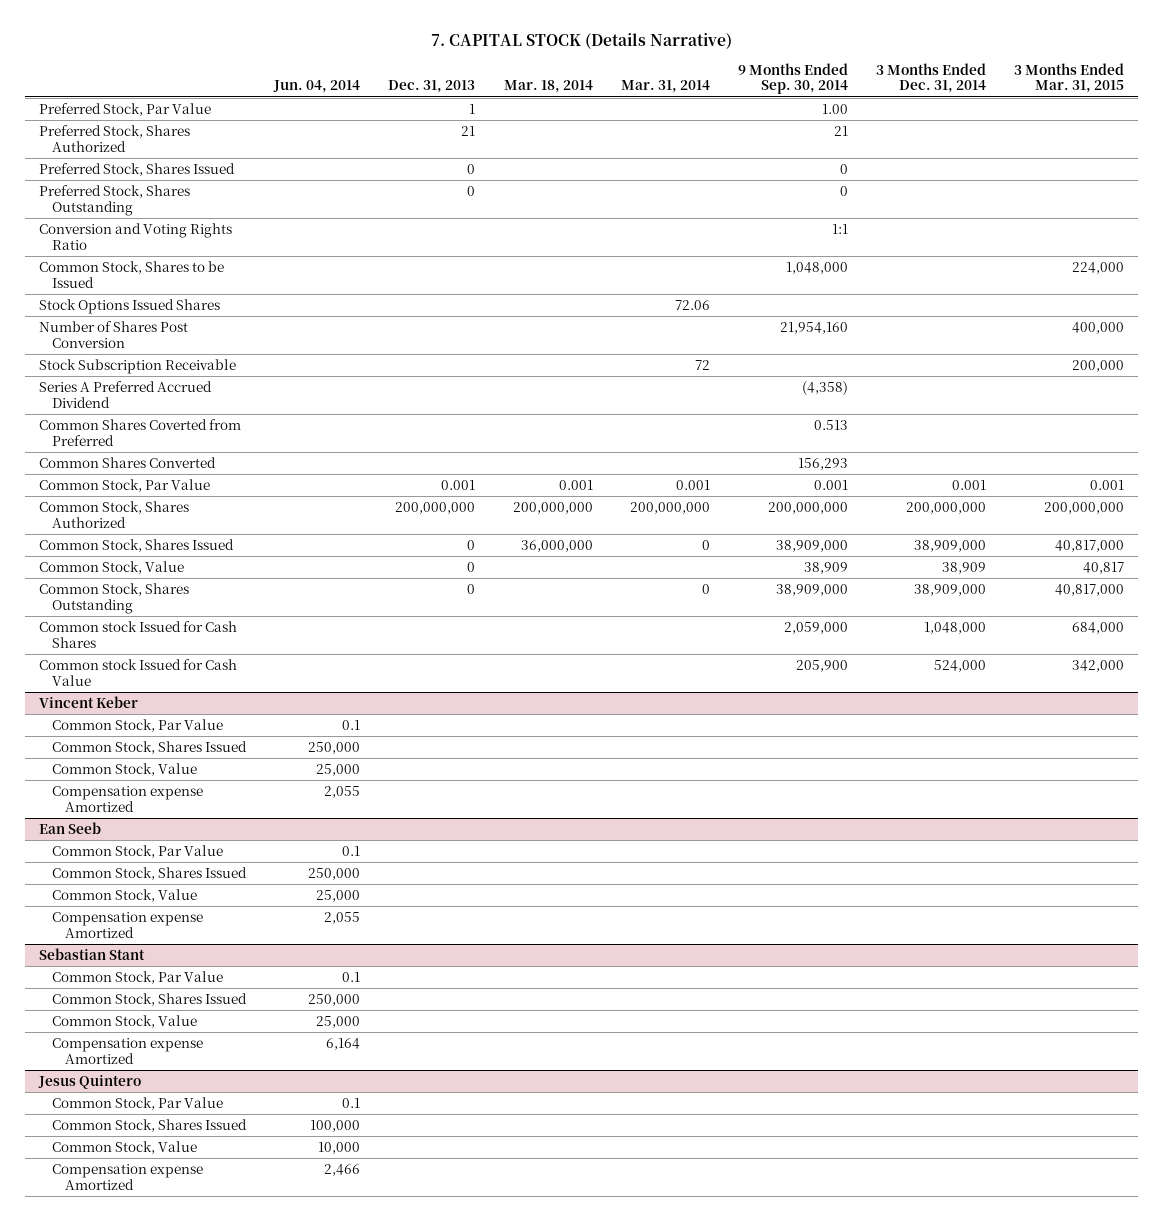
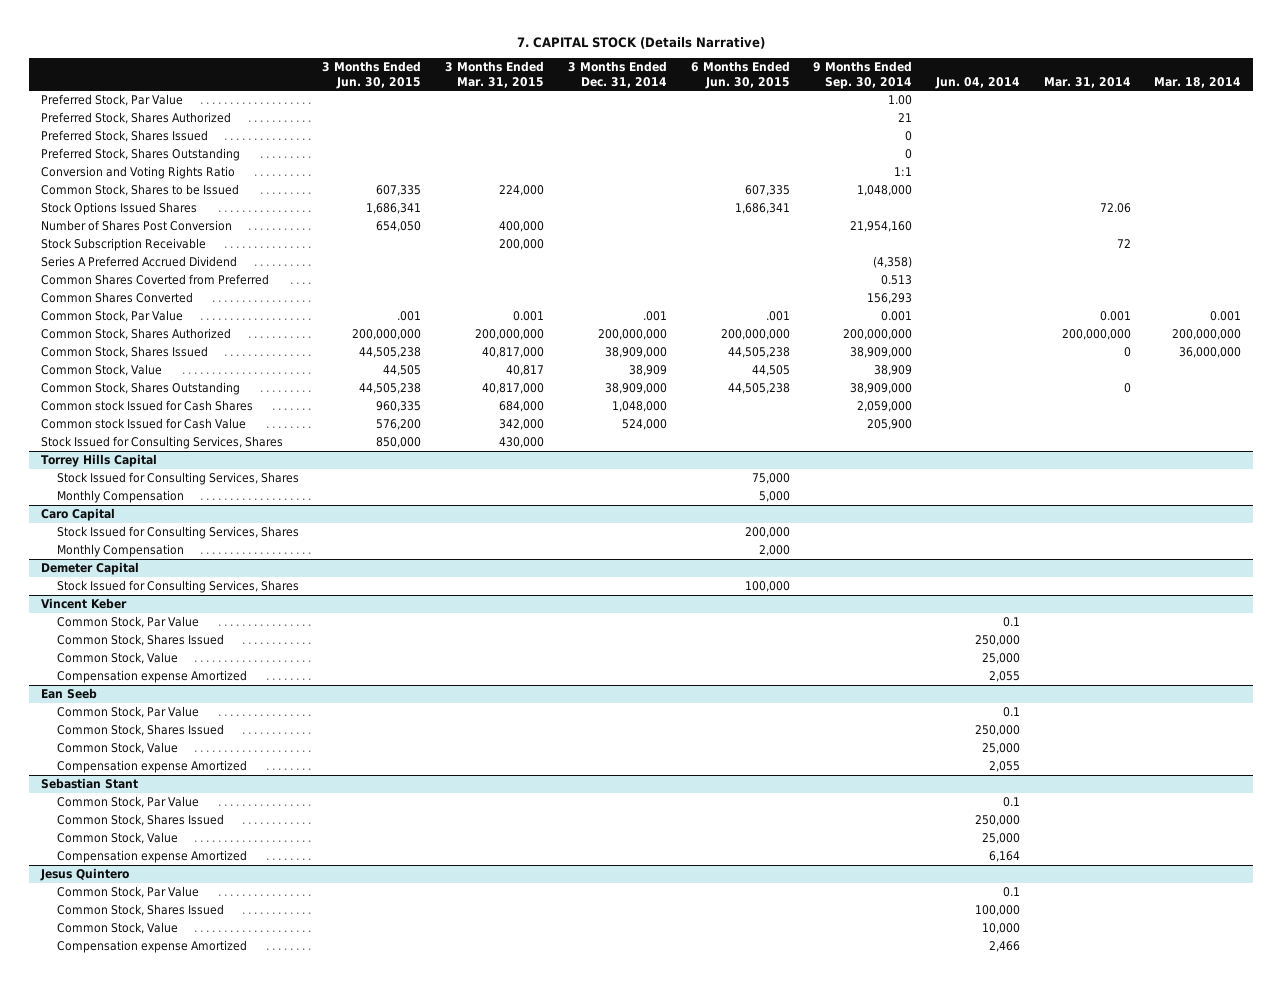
[388,80,476,94] Dec. 31, 2013 -> none
none -> [322,61,422,89] 3 Months Ended Jun. 30, 2015
none -> [690,61,790,89] 6 Months Ended Jun. 30, 2015
[952,479,987,490] 0.001 -> [642,310,667,321] .001
none -> [41,435,284,449] Stock Issued for Consulting Services, Shares
none -> [41,453,158,467] Torrey Hills Capital
none -> [56,471,299,485] Stock Issued for Consulting Services, Shares
none -> [56,489,184,503] Monthly Compensation
none -> [41,507,116,521] Caro Capital
none -> [56,525,299,539] Stock Issued for Consulting Services, Shares
none -> [56,543,184,557] Monthly Compensation
none -> [41,561,140,575] Demeter Capital
none -> [56,579,299,593] Stock Issued for Consulting Services, Shares

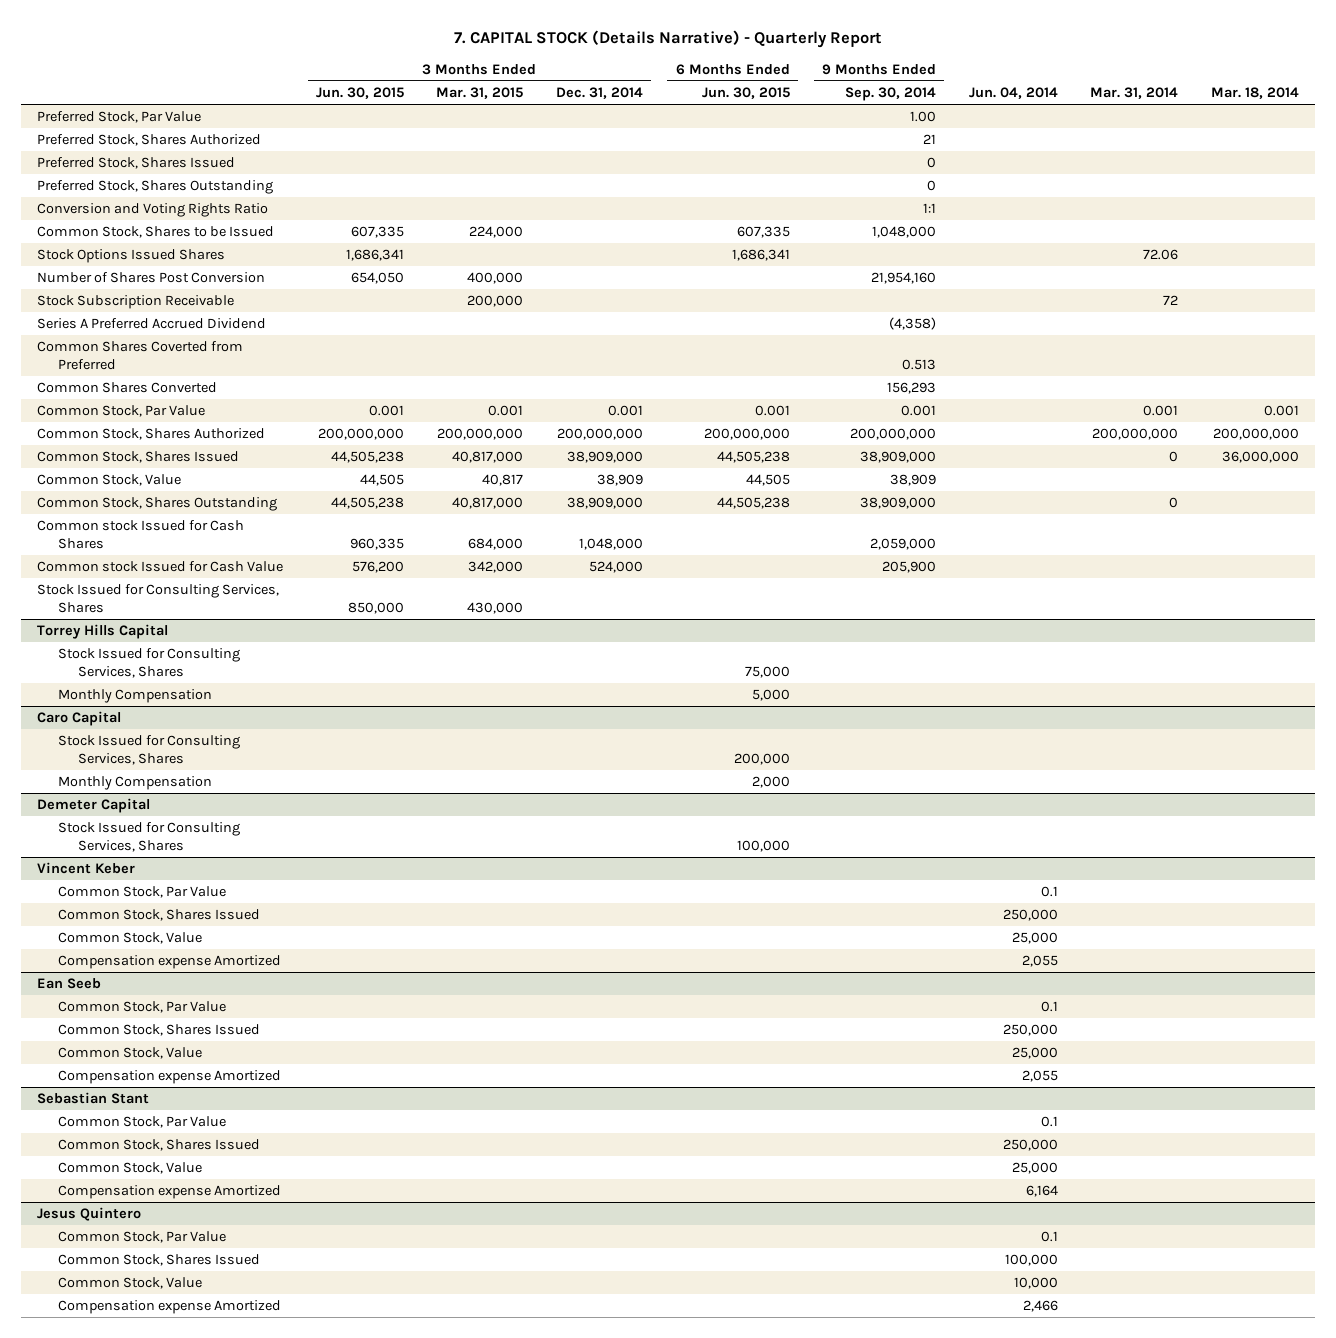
[517,36,766,49] 7. CAPITAL STOCK (Details Narrative) -> [454,30,883,49] 7. CAPITAL STOCK (Details Narrative) - Quarterly Report
[397,310,422,321] .001 -> [368,405,404,417] 0.001
[642,310,667,321] .001 -> [608,405,644,417] 0.001
[765,310,790,321] .001 -> [754,405,790,417] 0.001

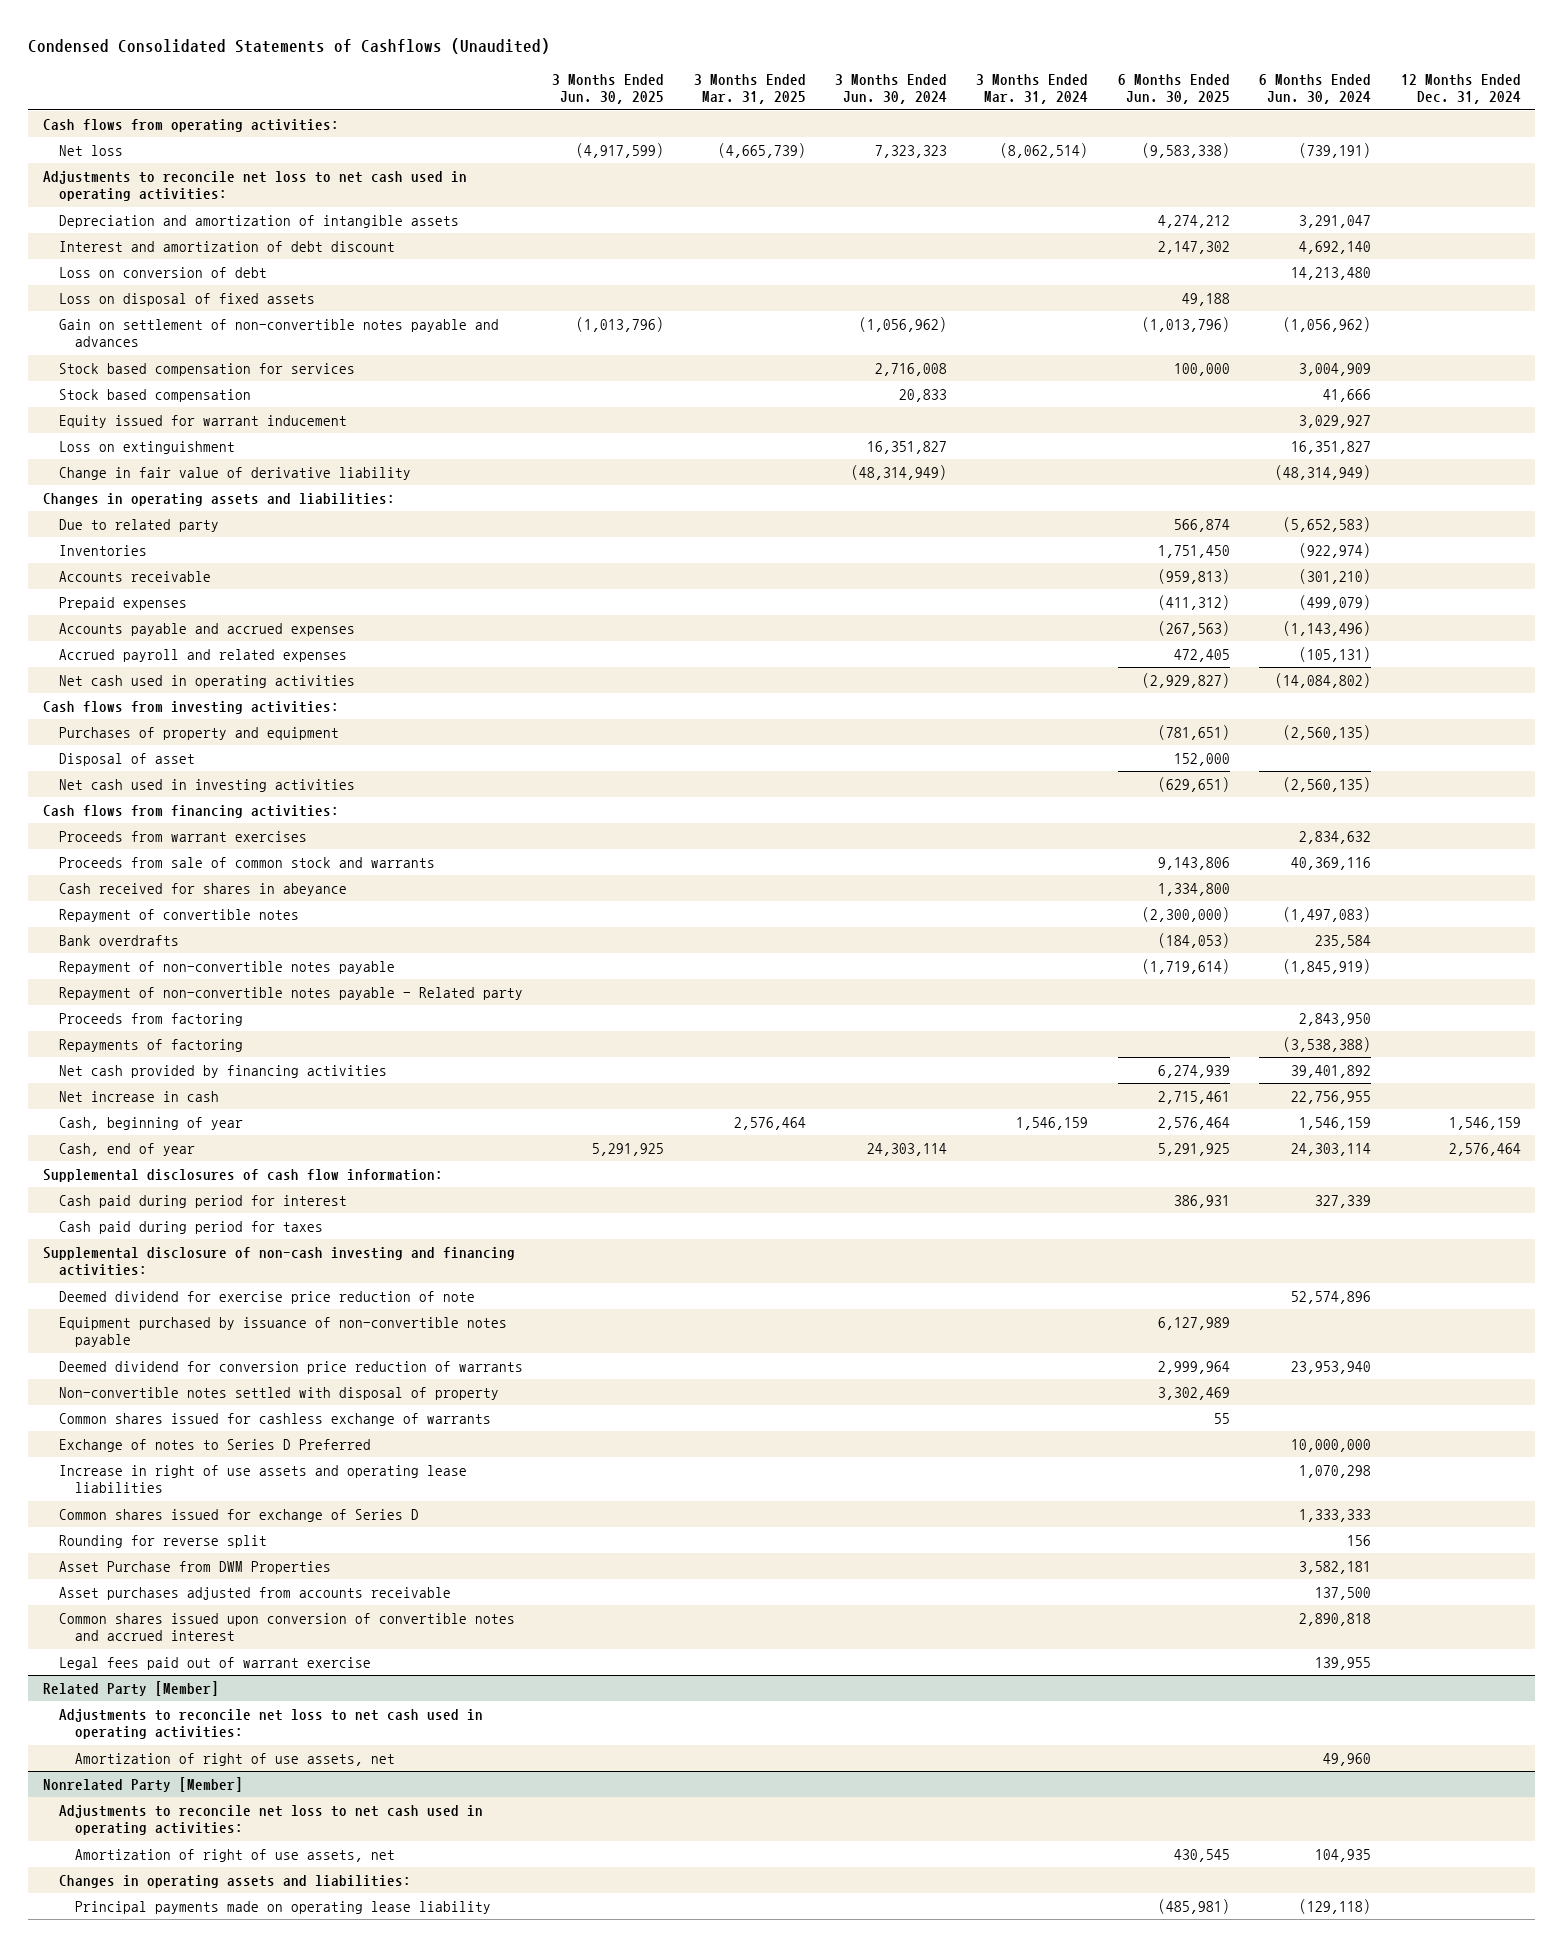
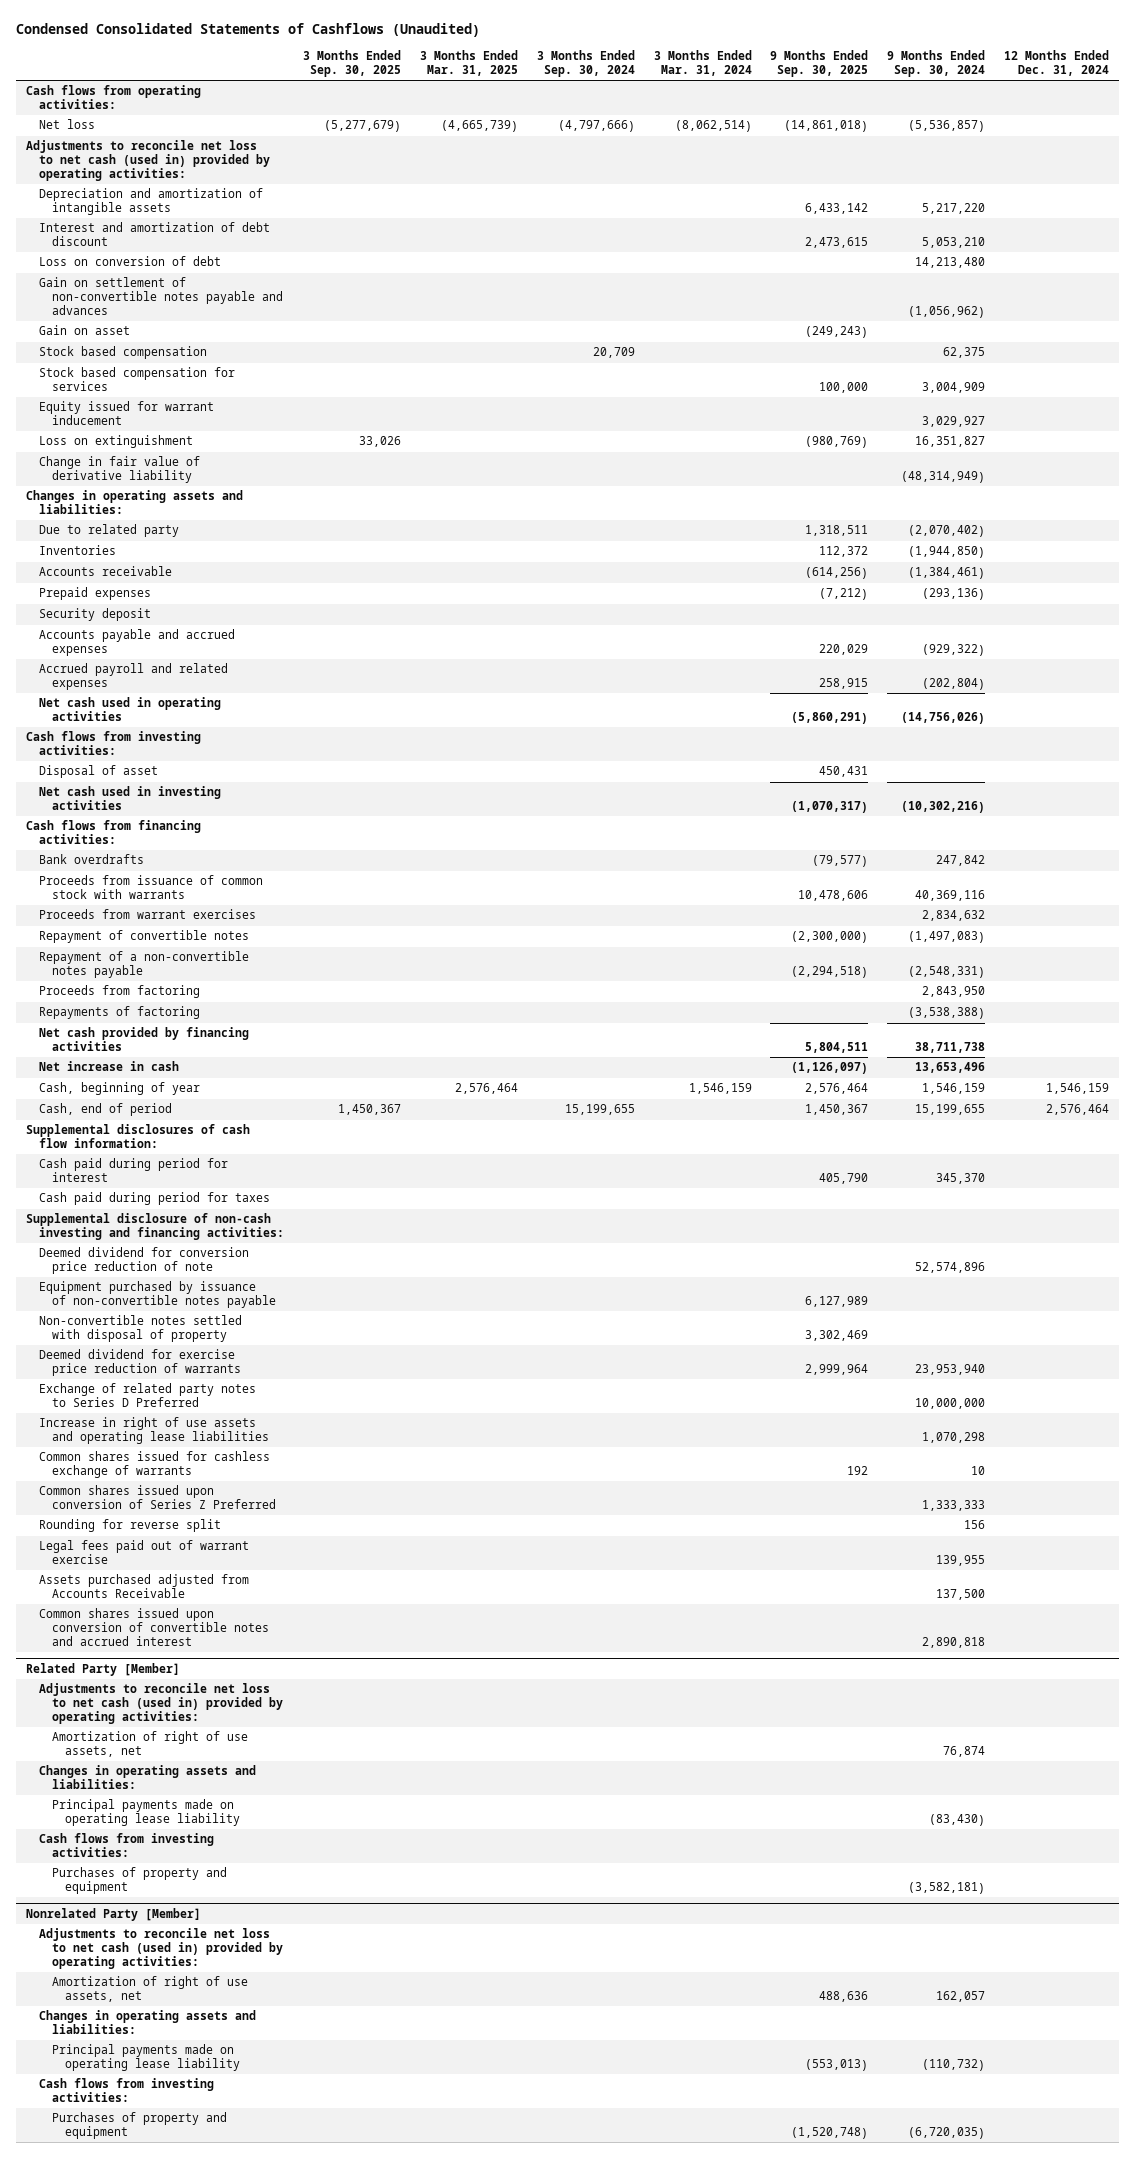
[552,73,665,105] 3 Months Ended Jun. 30, 2025 -> none
[835,73,948,105] 3 Months Ended Jun. 30, 2024 -> none
[1117,73,1230,105] 6 Months Ended Jun. 30, 2025 -> none
[1259,73,1372,105] 6 Months Ended Jun. 30, 2024 -> none
none -> [302,50,401,78] 3 Months Ended Sep. 30, 2025
none -> [536,50,635,78] 3 Months Ended Sep. 30, 2024
none -> [770,50,869,78] 9 Months Ended Sep. 30, 2025
none -> [887,50,986,78] 9 Months Ended Sep. 30, 2024
[42,170,467,202] Adjustments to reconcile net loss to net cash used in operating activities: -> [25,140,270,182] Adjustments to reconcile net loss to net cash (used in) provided by operating activities:
[58,292,315,306] Loss on disposal of fixed assets -> none
none -> [38,325,130,336] Gain on asset
[58,362,355,376] Stock based compensation for services -> [38,367,235,392] Stock based compensation for services
none -> [38,608,151,622] Security deposit
[58,726,339,740] Purchases of property and equipment -> none
[58,934,179,946] Bank overdrafts -> [38,854,144,865] Bank overdrafts
none -> [38,875,263,900] Proceeds from issuance of common stock with warrants
[58,856,435,868] Proceeds from sale of common stock and warrants -> none
[58,882,347,896] Cash received for shares in abeyance -> none
[58,986,523,1000] Repayment of non-convertible notes payable - Related party -> none
[58,960,395,974] Repayment of non-convertible notes payable -> [38,951,249,979] Repayment of a non-convertible notes payable
[58,1142,195,1156] Cash, end of year -> [38,1103,172,1117] Cash, end of period
[58,1290,475,1304] Deemed dividend for exercise price reduction of note -> [38,1247,249,1275] Deemed dividend for conversion price reduction of note
[58,1360,523,1374] Deemed dividend for conversion price reduction of warrants -> none
none -> [38,1349,242,1377] Deemed dividend for exercise price reduction of warrants
[58,1438,371,1452] Exchange of notes to Series D Preferred -> [38,1383,256,1408] Exchange of related party notes to Series D Preferred
[58,1508,419,1522] Common shares issued for exchange of Series D -> none
[58,1412,491,1426] Common shares issued for cashless exchange of warrants -> [38,1451,270,1479] Common shares issued for cashless exchange of warrants
none -> [38,1485,277,1510] Common shares issued upon conversion of Series Z Preferred
[58,1560,331,1574] Asset Purchase from DWM Properties -> none
[58,1586,451,1600] Asset purchases adjusted from accounts receivable -> none
none -> [38,1574,249,1599] Assets purchased adjusted from Accounts Receivable
[58,1612,515,1642] Common shares issued upon conversion of convertible notes and accrued interest -> [38,1608,270,1647] Common shares issued upon conversion of convertible notes and accrued interest
[58,1708,483,1740] Adjustments to reconcile net loss to net cash used in operating activities: -> [38,1683,284,1725] Adjustments to reconcile net loss to net cash (used in) provided by operating activities:
none -> [38,1765,256,1790] Changes in operating assets and liabilities:
none -> [52,1799,241,1827] Principal payments made on operating lease liability
none -> [38,1833,214,1858] Cash flows from investing activities:
none -> [52,1867,228,1895] Purchases of property and equipment
[58,1804,483,1836] Adjustments to reconcile net loss to net cash used in operating activities: -> [38,1928,284,1970] Adjustments to reconcile net loss to net cash (used in) provided by operating activities:
none -> [38,2078,214,2103] Cash flows from investing activities:
none -> [52,2112,228,2140] Purchases of property and equipment

